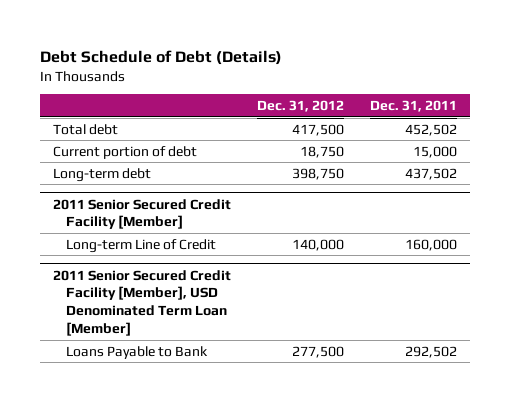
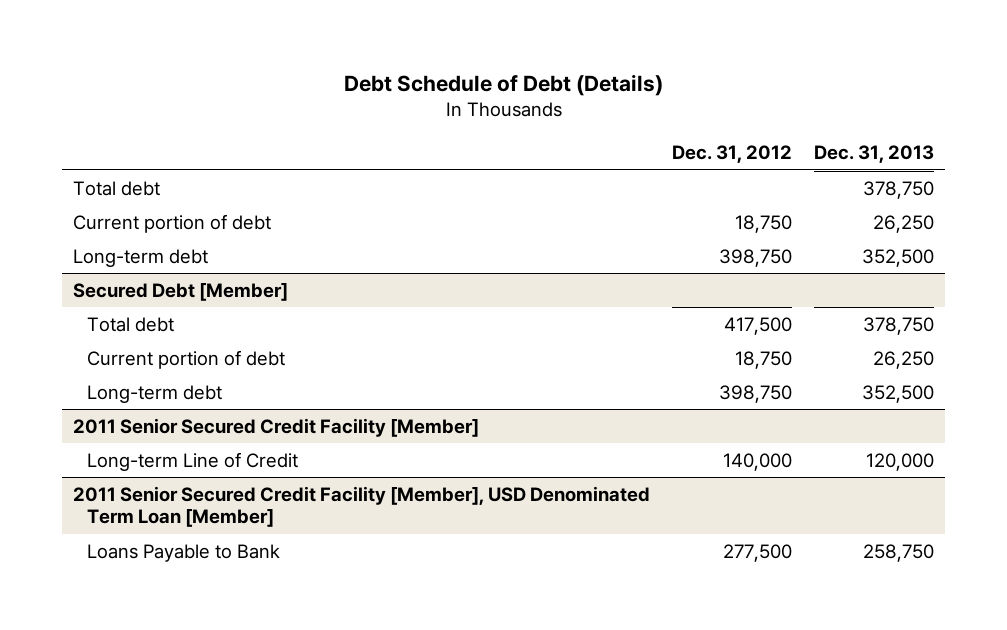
[369,99,457,112] Dec. 31, 2011 -> none
none -> [814,145,935,164] Dec. 31, 2013
none -> [72,180,160,196] Total debt
none -> [72,213,271,233] Current portion of debt
none -> [72,248,208,267] Long-term debt
none -> [72,282,288,301] Secured Debt [Member]

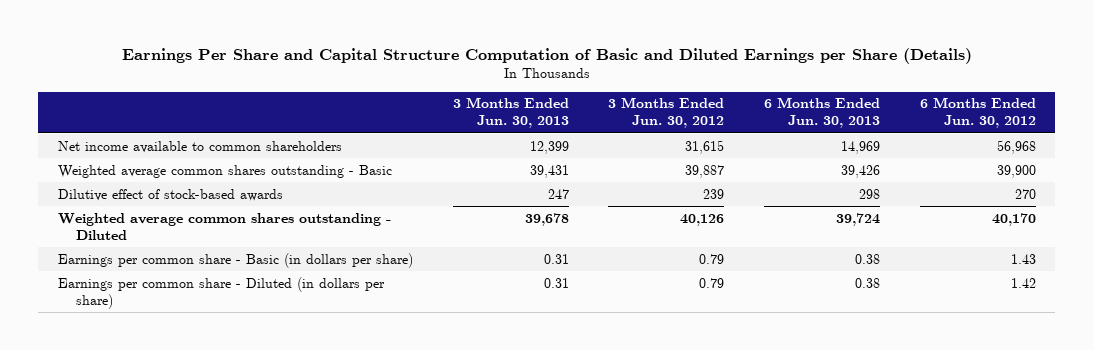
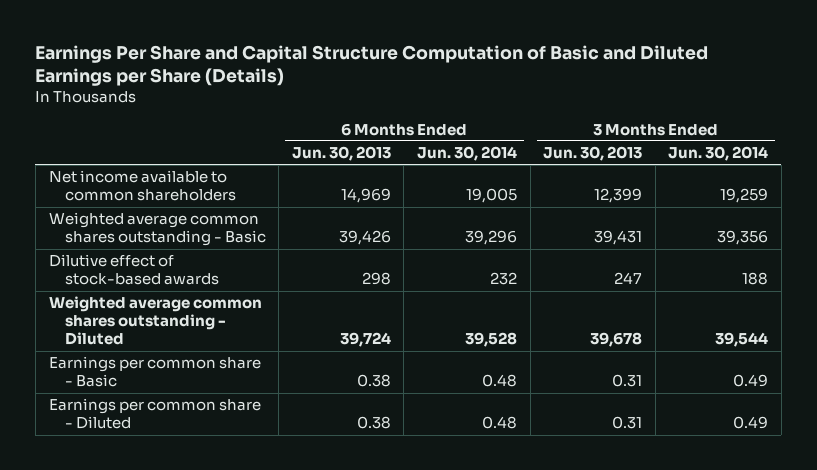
[608,97,725,129] 3 Months Ended Jun. 30, 2012 -> none
[919,97,1036,129] 6 Months Ended Jun. 30, 2012 -> none
none -> [417,146,518,162] Jun. 30, 2014
none -> [668,146,769,162] Jun. 30, 2014
[58,252,414,268] Earnings per common share - Basic (in dollars per share) -> [48,356,261,388] Earnings per common share - Basic
[58,276,386,309] Earnings per common share - Diluted (in dollars per share) -> [48,398,261,430] Earnings per common share - Diluted

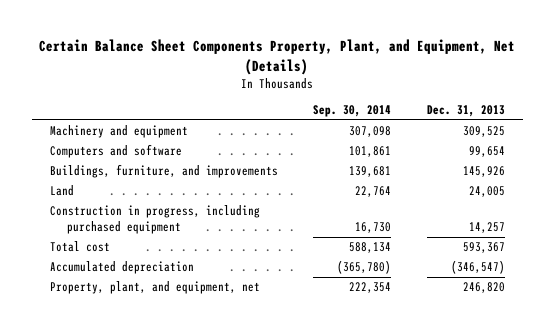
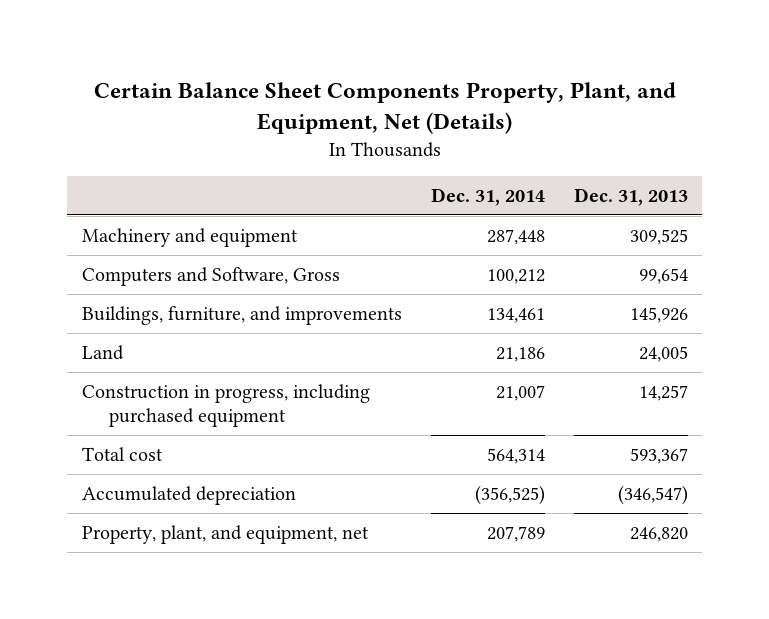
[313,105,392,118] Sep. 30, 2014 -> none
none -> [430,187,545,206] Dec. 31, 2014
[49,144,182,159] Computers and software -> [81,266,340,286] Computers and Software, Gross

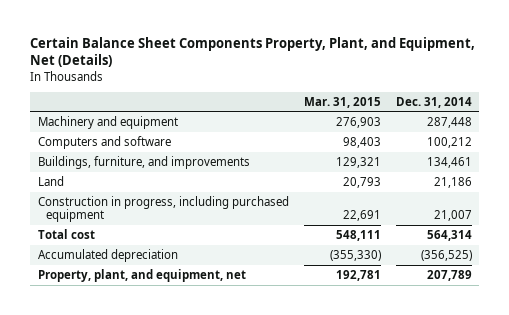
[573,187,688,206] Dec. 31, 2013 -> none
none -> [303,96,381,108] Mar. 31, 2015
[81,266,340,286] Computers and Software, Gross -> [37,135,171,149] Computers and software

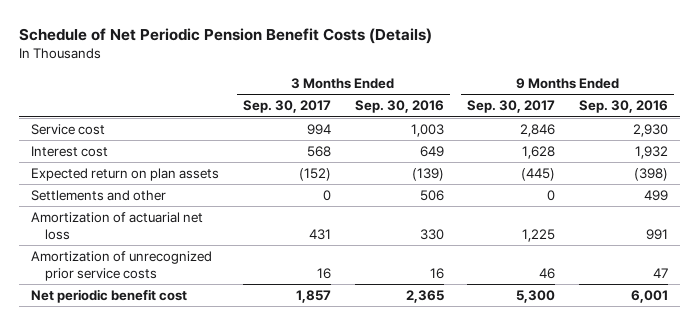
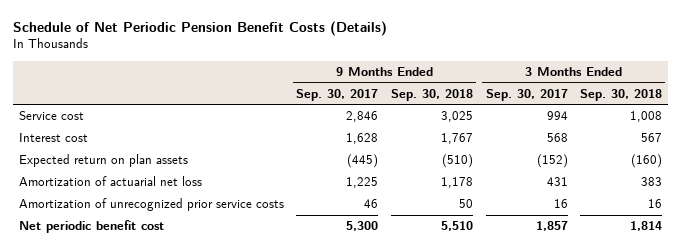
[354,100,444,114] Sep. 30, 2016 -> none
[579,100,669,114] Sep. 30, 2016 -> none
none -> [391,88,474,101] Sep. 30, 2018
none -> [580,88,663,101] Sep. 30, 2018
[30,190,166,202] Settlements and other -> none

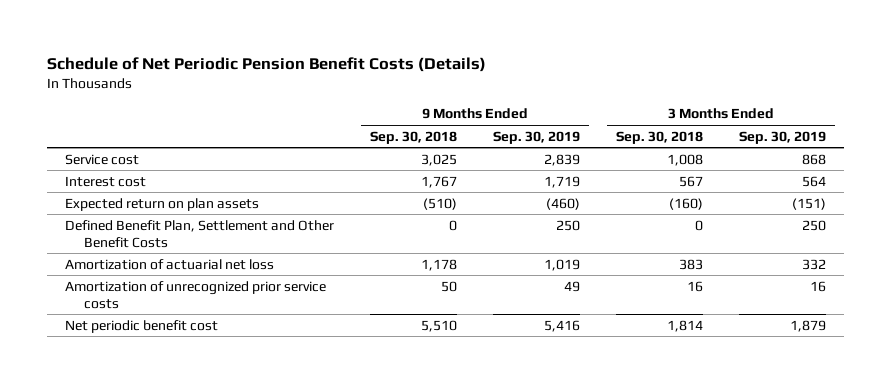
[296,88,379,101] Sep. 30, 2017 -> none
[485,88,568,101] Sep. 30, 2017 -> none
none -> [493,130,581,144] Sep. 30, 2019
none -> [738,130,826,144] Sep. 30, 2019
none -> [65,219,335,248] Defined Benefit Plan, Settlement and Other Benefit Costs

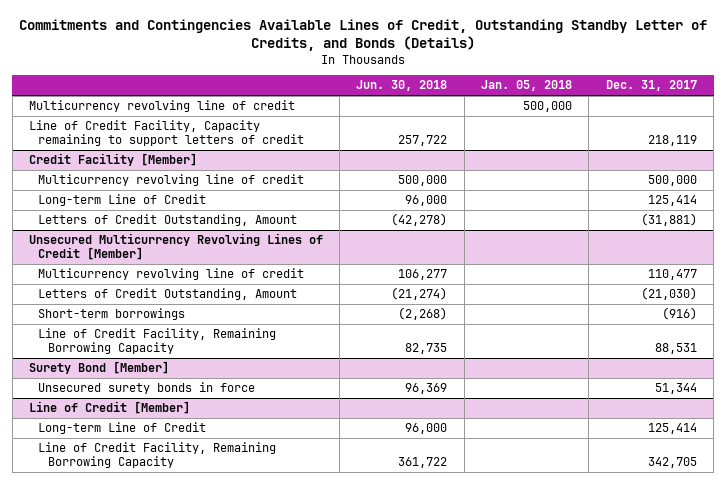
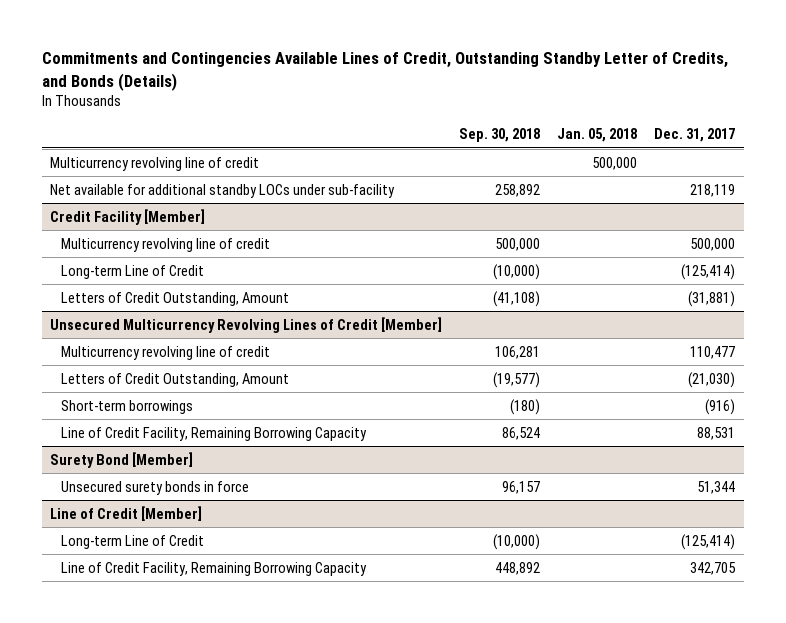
[356,80,448,92] Jun. 30, 2018 -> none
none -> [459,128,541,143] Sep. 30, 2018
[28,120,305,147] Line of Credit Facility, Capacity remaining to support letters of credit -> [50,183,396,198] Net available for additional standby LOCs under sub-facility
[647,195,697,207] 125,414 -> [681,263,736,280] (125,414)
[647,423,697,435] 125,414 -> [681,533,736,550] (125,414)

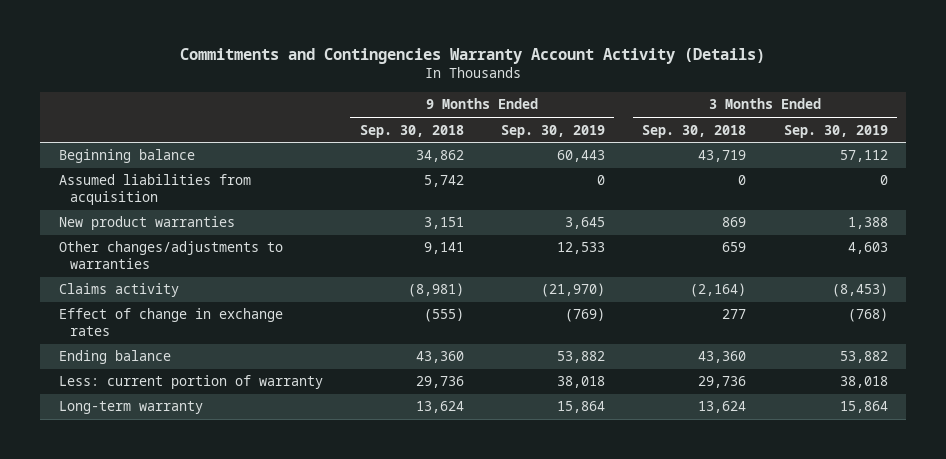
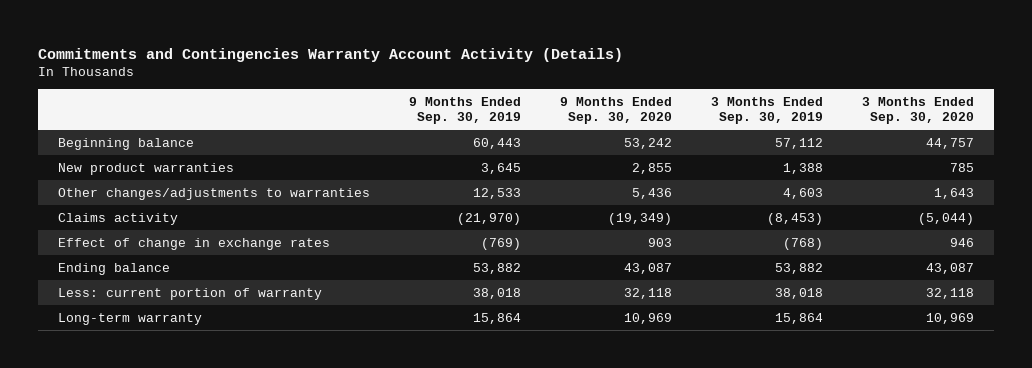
[359,124,464,138] Sep. 30, 2018 -> none
[642,124,747,138] Sep. 30, 2018 -> none
none -> [559,97,672,125] 9 Months Ended Sep. 30, 2020
none -> [862,97,975,125] 3 Months Ended Sep. 30, 2020
[58,174,251,205] Assumed liabilities from acquisition -> none

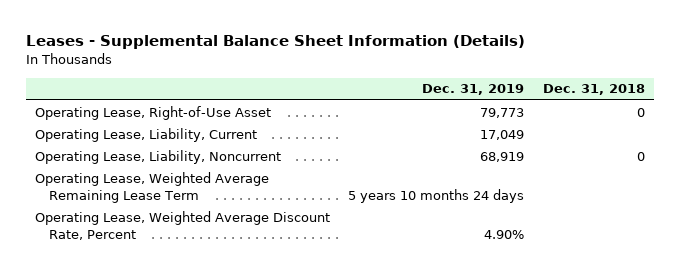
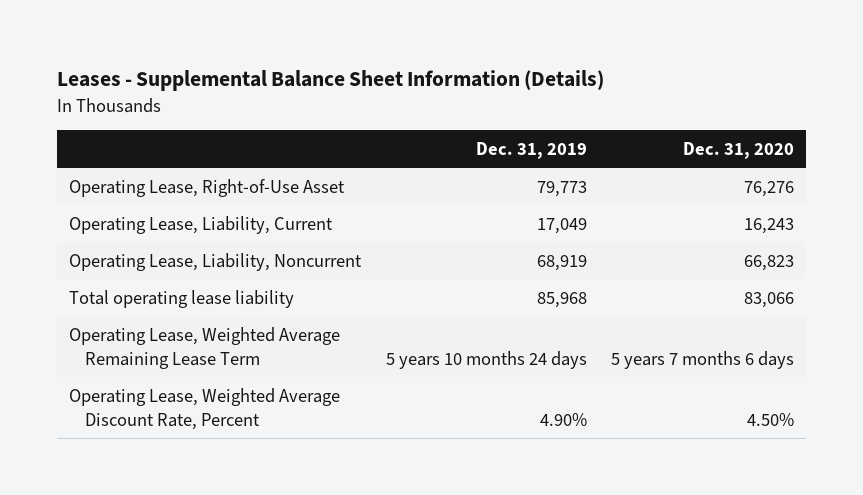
[542,84,645,96] Dec. 31, 2018 -> none
none -> [683,141,795,159] Dec. 31, 2020
none -> [69,289,295,308] Total operating lease liability

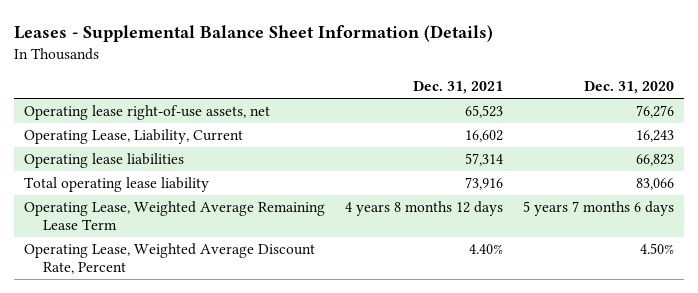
[475,141,587,159] Dec. 31, 2019 -> none
none -> [412,81,503,95] Dec. 31, 2021
[69,178,346,197] Operating Lease, Right-of-Use Asset -> [23,104,270,120] Operating lease right-of-use assets, net
[69,252,363,271] Operating Lease, Liability, Noncurrent -> [23,152,184,168] Operating lease liabilities

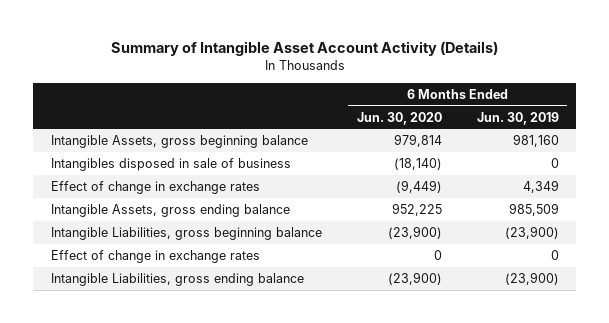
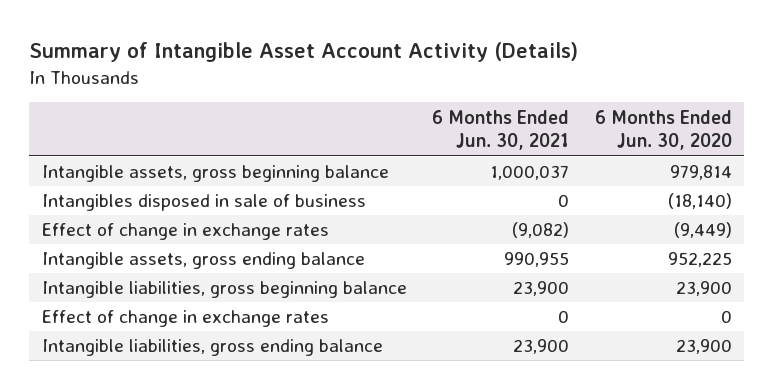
[476,111,559,125] Jun. 30, 2019 -> none
none -> [432,109,570,151] 6 Months Ended Jun. 30, 2021
[50,135,308,149] Intangible Assets, gross beginning balance -> [41,165,389,183] Intangible assets, gross beginning balance
[50,204,290,218] Intangible Assets, gross ending balance -> [41,252,365,270] Intangible assets, gross ending balance
[50,227,322,241] Intangible Liabilities, gross beginning balance -> [41,281,407,299] Intangible liabilities, gross beginning balance
[387,226,442,240] (23,900) -> [675,281,732,297] 23,900
[50,273,304,287] Intangible Liabilities, gross ending balance -> [41,339,383,357] Intangible liabilities, gross ending balance
[387,272,442,286] (23,900) -> [675,339,732,355] 23,900

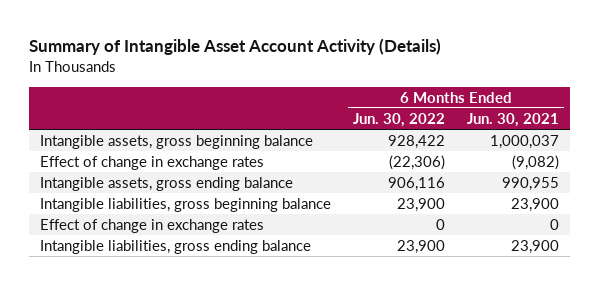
[594,109,732,151] 6 Months Ended Jun. 30, 2020 -> none
none -> [352,112,445,127] Jun. 30, 2022
[41,194,366,212] Intangibles disposed in sale of business -> none

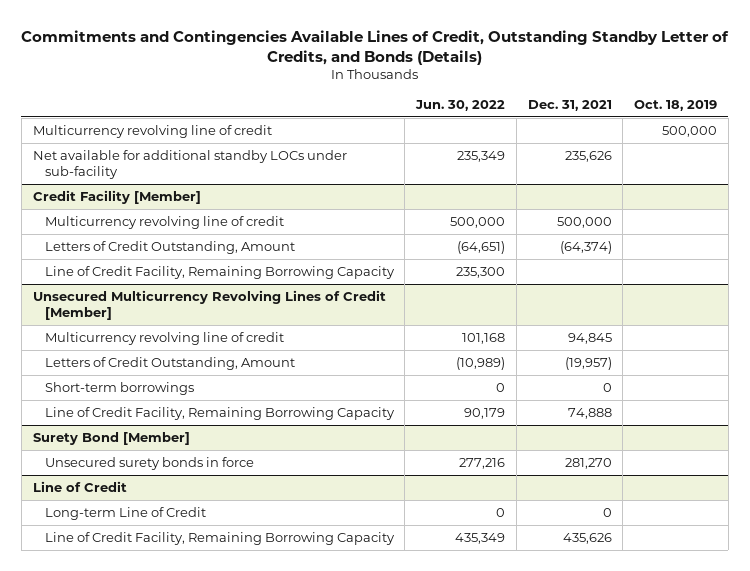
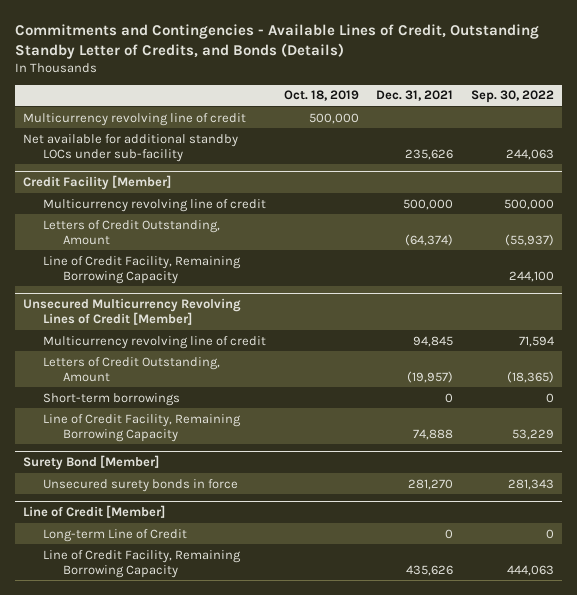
[20,29,729,65] Commitments and Contingencies Available Lines of Credit, Outstanding Standby Letter of Credits, and Bonds (Details) -> [14,23,539,59] Commitments and Contingencies - Available Lines of Credit, Outstanding Standby Letter of Credits, and Bonds (Details)
[415,100,506,112] Jun. 30, 2022 -> none
none -> [470,90,554,104] Sep. 30, 2022
[32,480,127,492] Line of Credit -> [23,505,166,519] Line of Credit [Member]

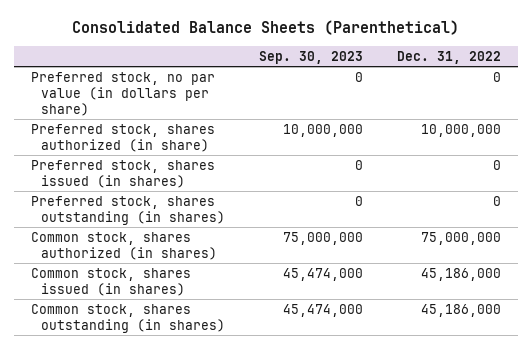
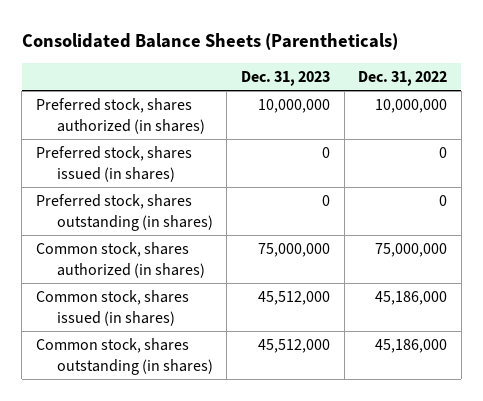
[71,20,459,36] Consolidated Balance Sheets (Parenthetical) -> [21,33,398,51] Consolidated Balance Sheets (Parentheticals)
[259,50,364,64] Sep. 30, 2023 -> none
none -> [241,71,331,87] Dec. 31, 2023
[30,71,215,116] Preferred stock, no par value (in dollars per share) -> none
[30,123,215,152] Preferred stock, shares authorized (in share) -> [36,97,205,134] Preferred stock, shares authorized (in shares)

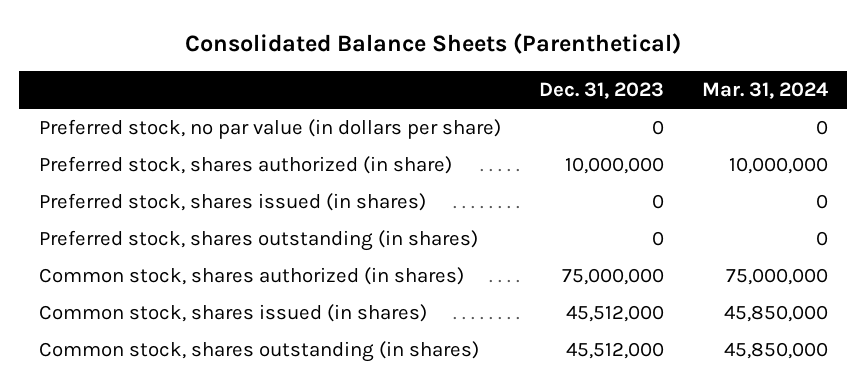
[21,33,398,51] Consolidated Balance Sheets (Parentheticals) -> [185,33,682,55] Consolidated Balance Sheets (Parenthetical)
[358,71,448,87] Dec. 31, 2022 -> none
none -> [702,82,829,100] Mar. 31, 2024
none -> [38,118,501,139] Preferred stock, no par value (in dollars per share)
[36,97,205,134] Preferred stock, shares authorized (in shares) -> [38,155,452,174] Preferred stock, shares authorized (in share)

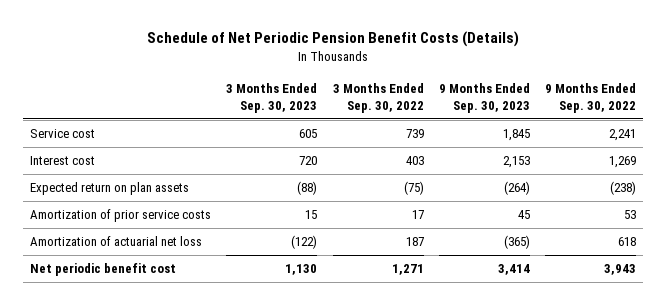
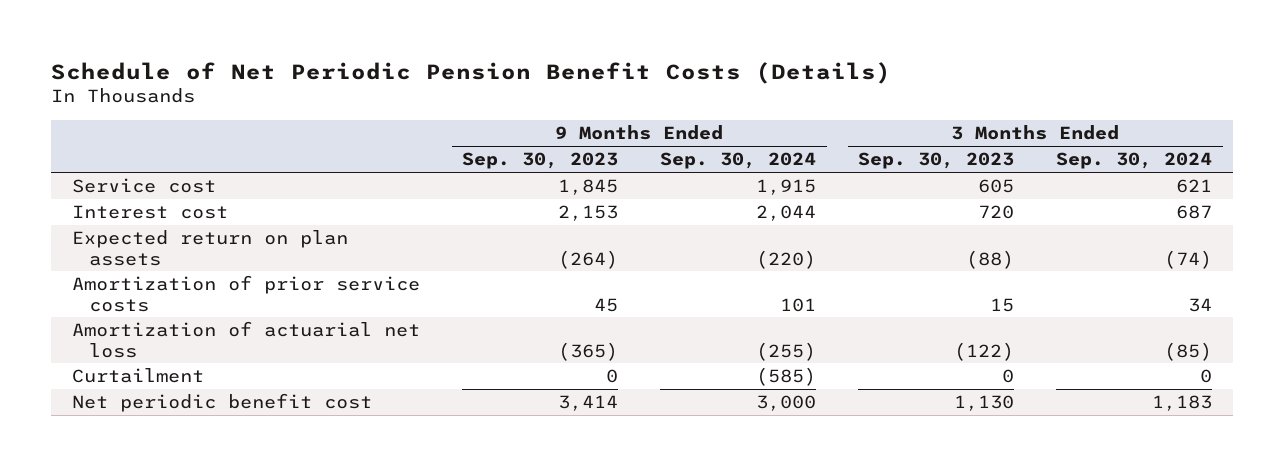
[332,82,424,113] 3 Months Ended Sep. 30, 2022 -> none
[544,82,636,113] 9 Months Ended Sep. 30, 2022 -> none
none -> [660,152,817,170] Sep. 30, 2024
none -> [1056,152,1213,170] Sep. 30, 2024
none -> [72,368,205,384] Curtailment

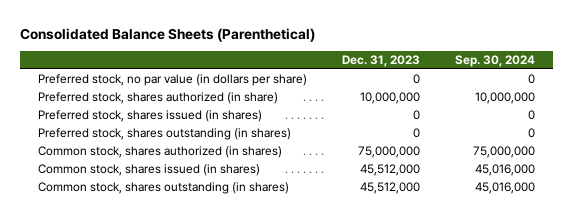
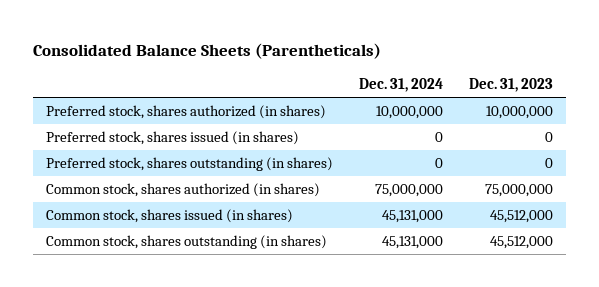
[20,27,316,42] Consolidated Balance Sheets (Parenthetical) -> [33,43,382,60] Consolidated Balance Sheets (Parentheticals)
[454,54,535,67] Sep. 30, 2024 -> none
none -> [358,78,443,93] Dec. 31, 2024
[37,74,307,87] Preferred stock, no par value (in dollars per share) -> none
[37,92,278,105] Preferred stock, shares authorized (in share) -> [45,105,326,120] Preferred stock, shares authorized (in shares)

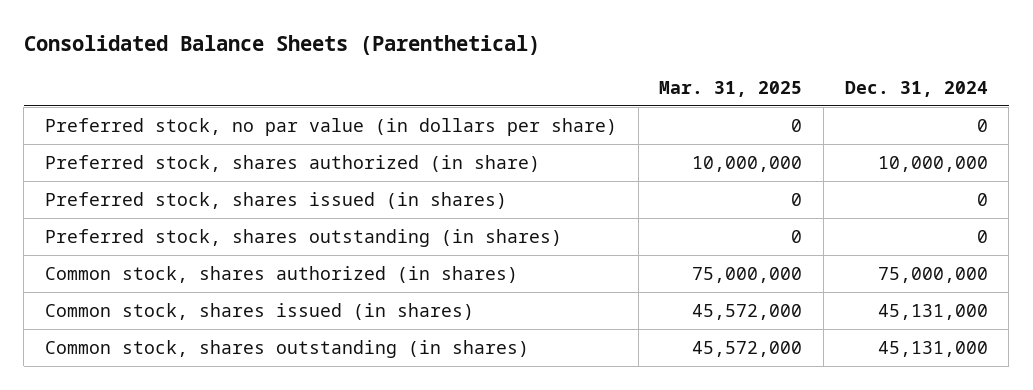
[33,43,382,60] Consolidated Balance Sheets (Parentheticals) -> [23,35,540,56] Consolidated Balance Sheets (Parenthetical)
[468,78,553,93] Dec. 31, 2023 -> none
none -> [659,80,803,97] Mar. 31, 2025
none -> [44,117,617,136] Preferred stock, no par value (in dollars per share)
[45,105,326,120] Preferred stock, shares authorized (in shares) -> [44,154,540,172] Preferred stock, shares authorized (in share)

